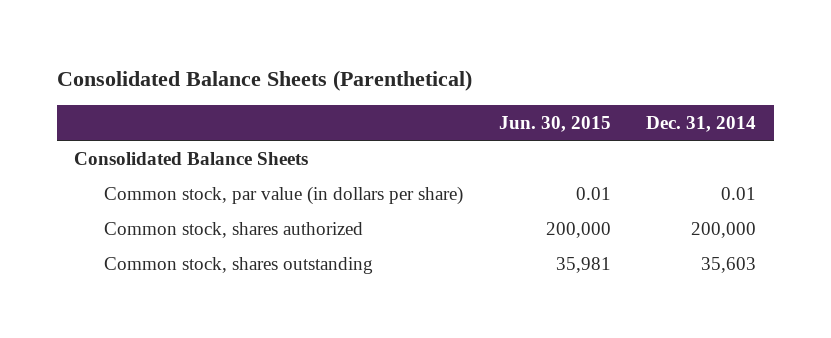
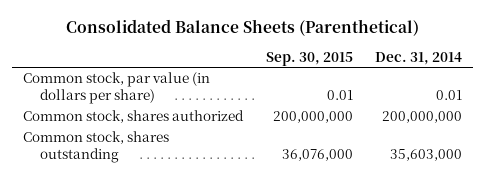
[498,116,611,133] Jun. 30, 2015 -> none
none -> [265,51,353,66] Sep. 30, 2015
[74,151,309,165] Consolidated Balance Sheets -> none
[691,221,757,238] 200,000 -> [381,111,462,124] 200,000,000
[701,256,757,273] 35,603 -> [389,149,462,162] 35,603,000

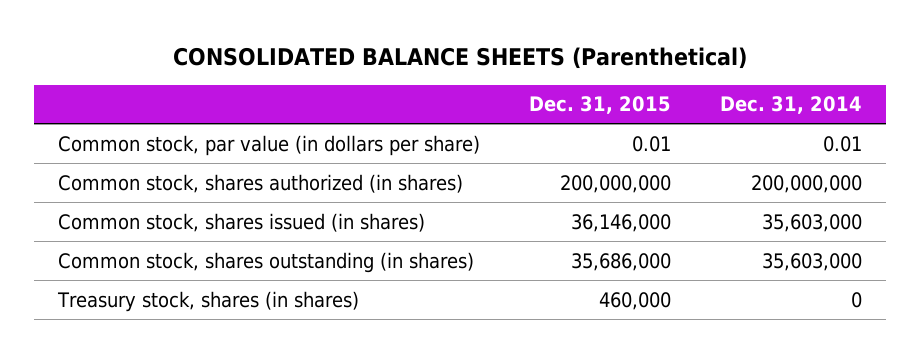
[65,19,419,37] Consolidated Balance Sheets (Parenthetical) -> [173,46,748,69] CONSOLIDATED BALANCE SHEETS (Parenthetical)
[265,51,353,66] Sep. 30, 2015 -> none
none -> [529,96,672,115] Dec. 31, 2015
[23,110,245,124] Common stock, shares authorized -> [58,173,464,193] Common stock, shares authorized (in shares)
none -> [58,212,426,232] Common stock, shares issued (in shares)
[23,131,170,164] Common stock, shares outstanding -> [58,251,475,273] Common stock, shares outstanding (in shares)
none -> [57,290,360,312] Treasury stock, shares (in shares)

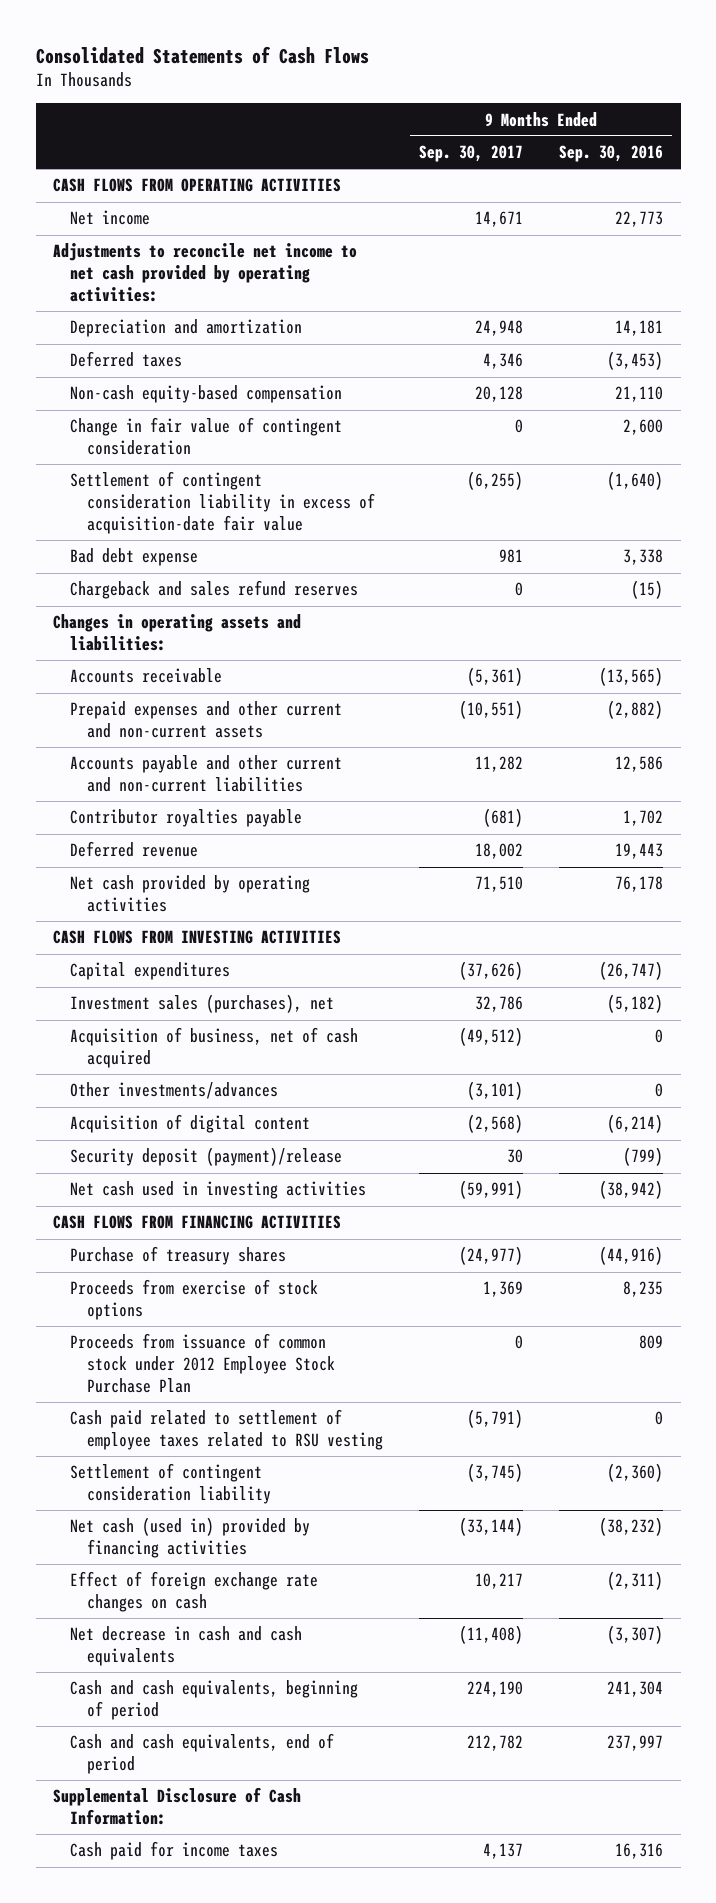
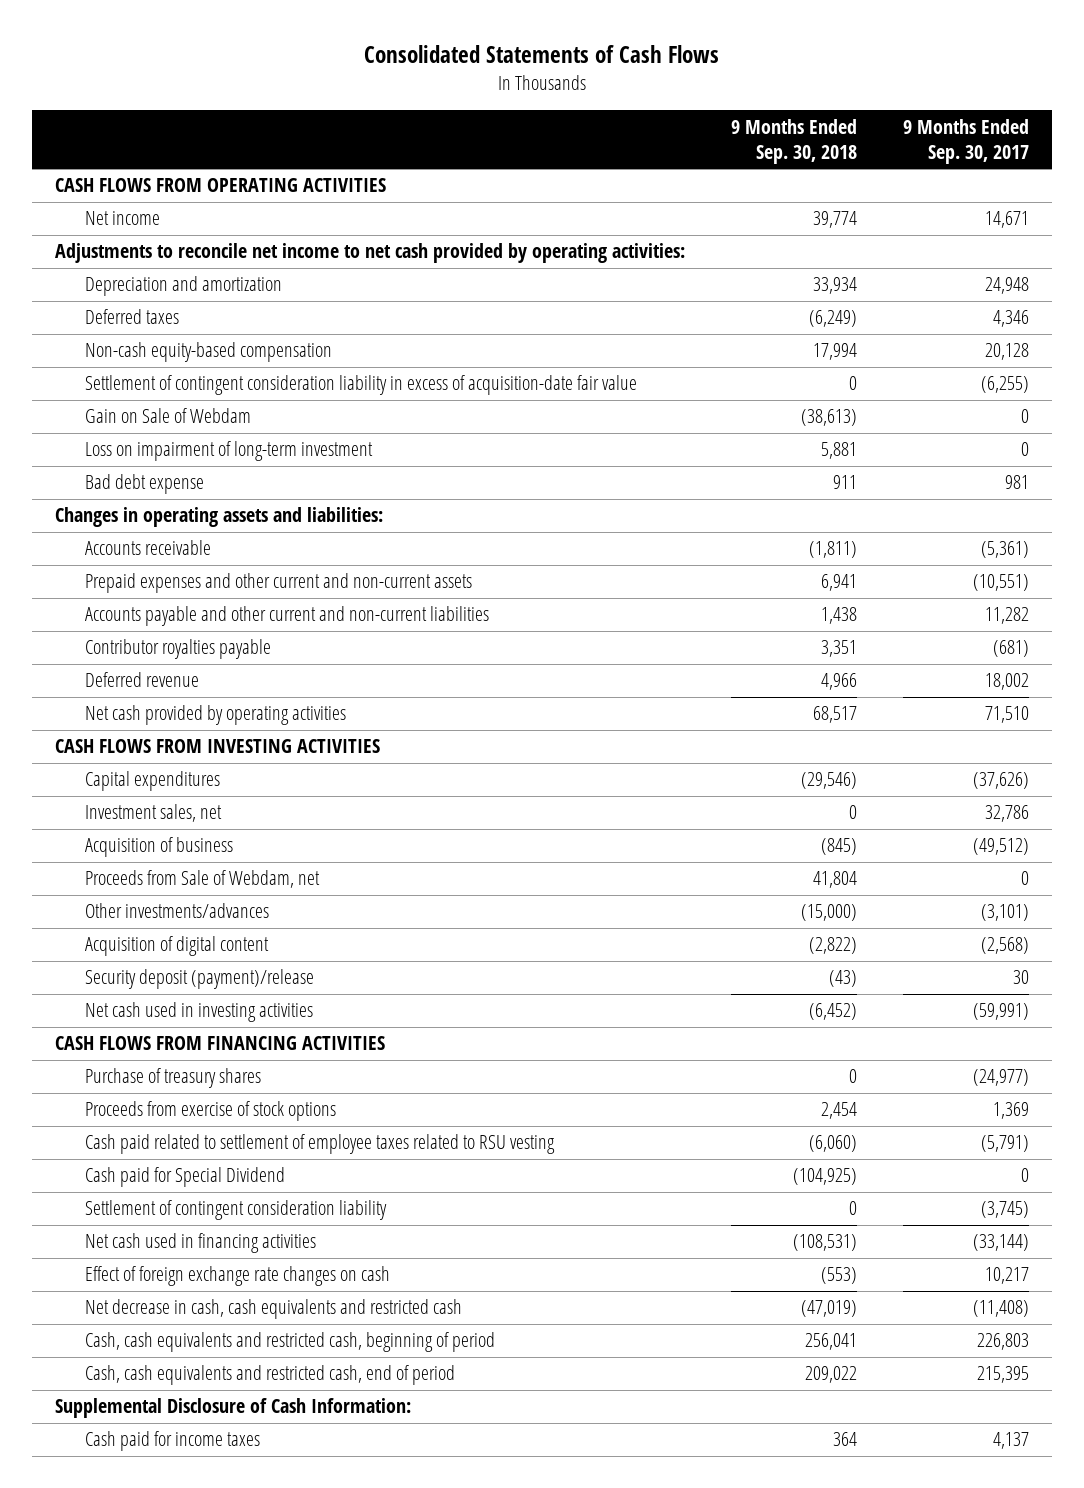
[558,145,663,163] Sep. 30, 2016 -> none
none -> [730,118,857,165] 9 Months Ended Sep. 30, 2018
[70,417,343,456] Change in fair value of contingent consideration -> none
none -> [84,408,251,424] Gain on Sale of Webdam
none -> [84,441,373,462] Loss on impairment of long-term investment
[70,580,359,600] Chargeback and sales refund reserves -> none
[70,994,335,1014] Investment sales (purchases), net -> [84,804,222,823] Investment sales, net
[70,1027,359,1069] Acquisition of business, net of cash acquired -> [84,837,233,858] Acquisition of business
none -> [84,870,320,889] Proceeds from Sale of Webdam, net
[70,1333,336,1394] Proceeds from issuance of common stock under 2012 Employee Stock Purchase Plan -> none
none -> [84,1167,285,1188] Cash paid for Special Dividend
[70,1517,311,1559] Net cash (used in) provided by financing activities -> [84,1233,316,1254] Net cash used in financing activities
[70,1626,303,1667] Net decrease in cash and cash equivalents -> [84,1299,462,1320] Net decrease in cash, cash equivalents and restricted cash
[70,1680,359,1721] Cash and cash equivalents, beginning of period -> [84,1332,495,1353] Cash, cash equivalents and restricted cash, beginning of period
[467,1681,524,1698] 224,190 -> [976,1333,1029,1351] 226,803
[70,1733,335,1775] Cash and cash equivalents, end of period -> [84,1365,455,1386] Cash, cash equivalents and restricted cash, end of period
[467,1735,524,1752] 212,782 -> [976,1366,1029,1384] 215,395

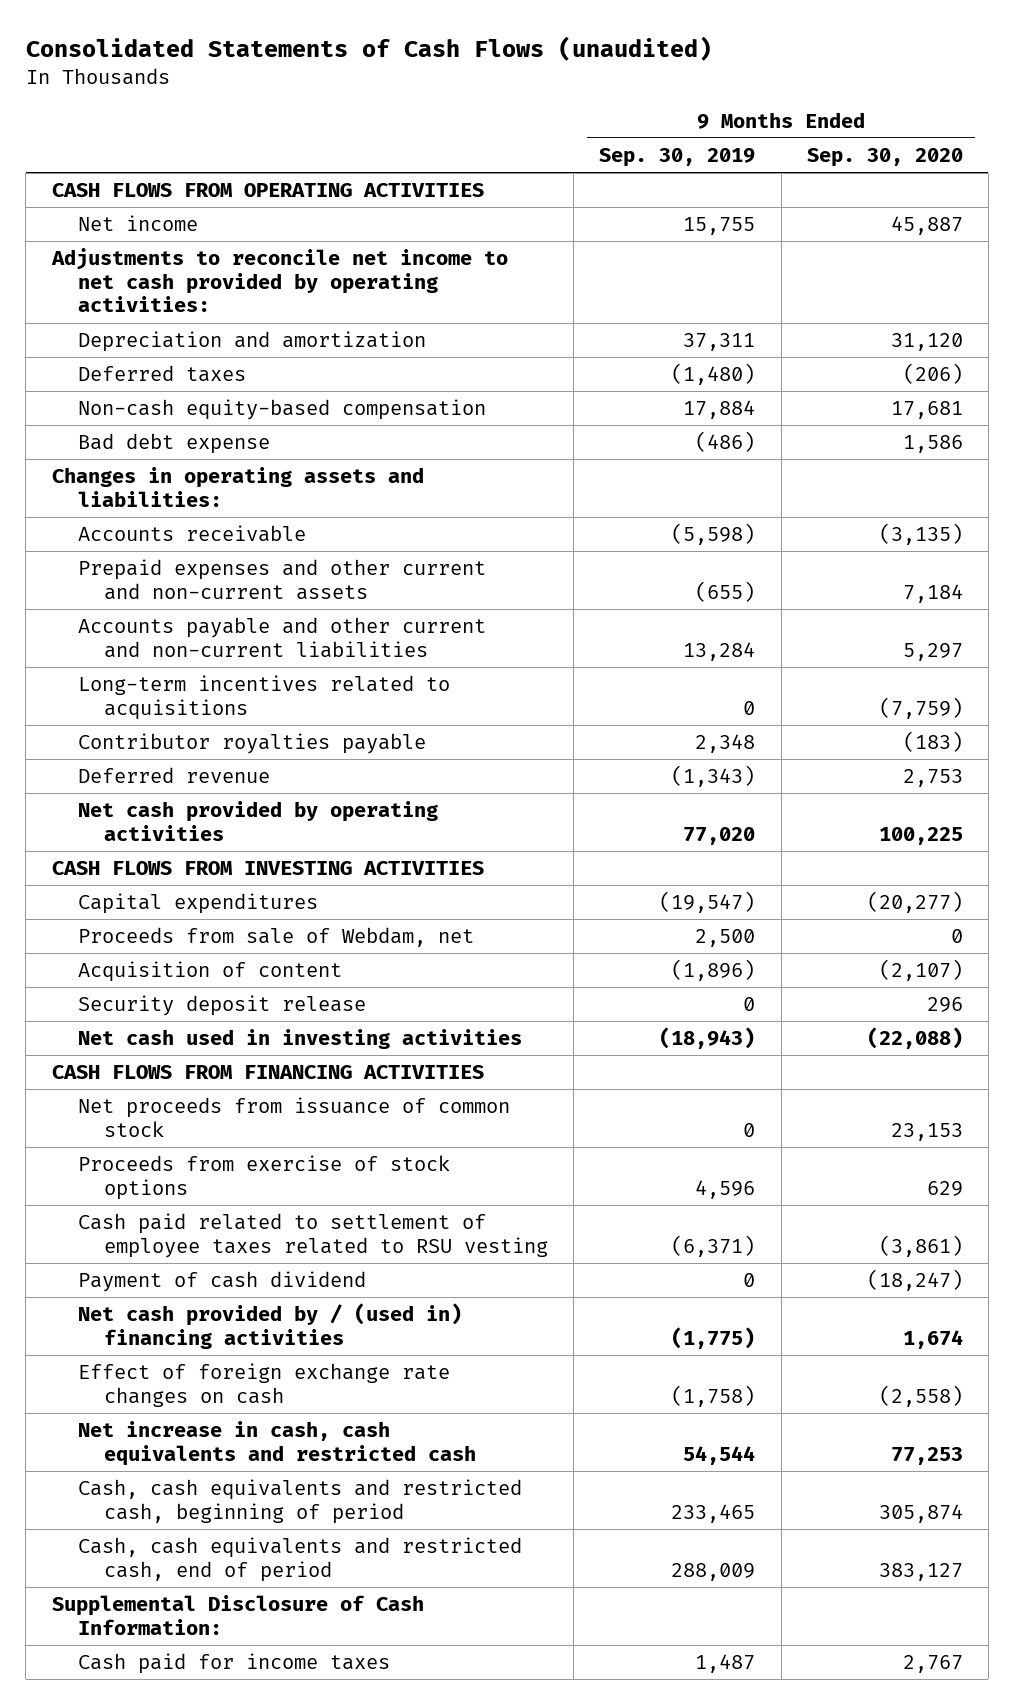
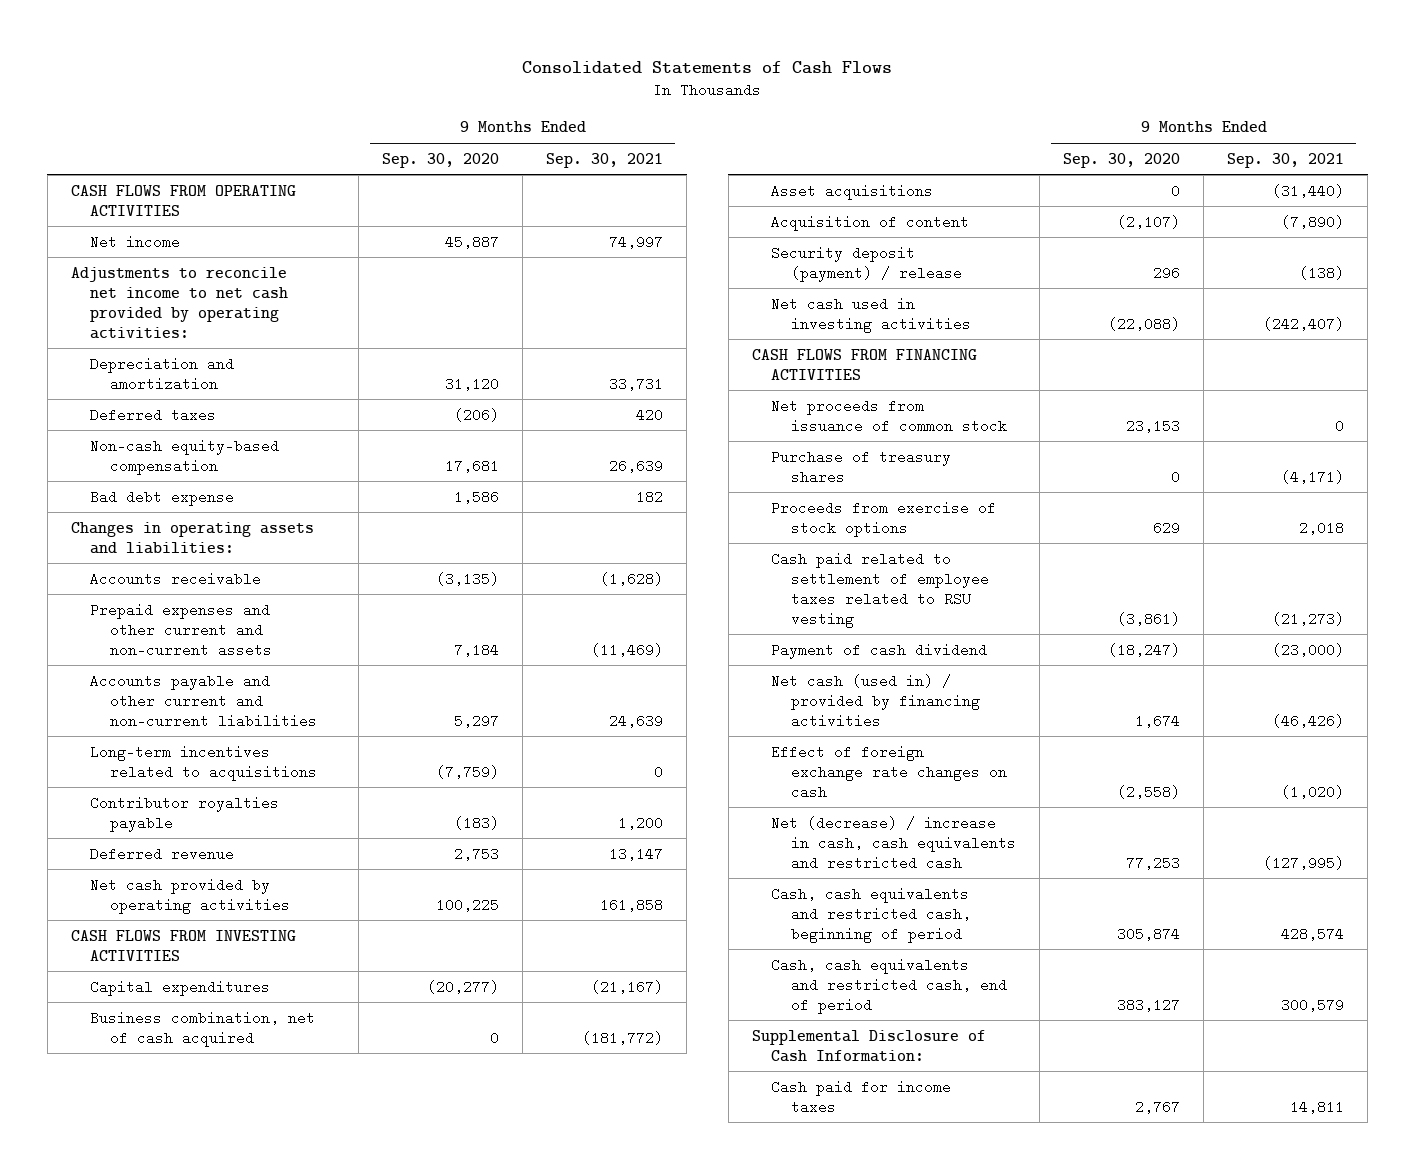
[25,35,712,61] Consolidated Statements of Cash Flows (unaudited) -> [522,60,893,74] Consolidated Statements of Cash Flows
[599,148,756,168] Sep. 30, 2019 -> none
none -> [546,152,664,168] Sep. 30, 2021
[77,927,474,948] Proceeds from sale of Webdam, net -> none
none -> [90,1010,316,1047] Business combination, net of cash acquired
none -> [771,183,934,200] Asset acquisitions
[77,995,366,1017] Security deposit release -> [771,245,963,282] Security deposit (payment) / release
none -> [771,449,952,484] Purchase of treasury shares
[77,1303,462,1349] Net cash provided by / (used in) financing activities -> [771,673,981,728] Net cash (used in) / provided by financing activities
[77,1421,477,1466] Net increase in cash, cash equivalents and restricted cash -> [771,815,1017,870] Net (decrease) / increase in cash, cash equivalents and restricted cash

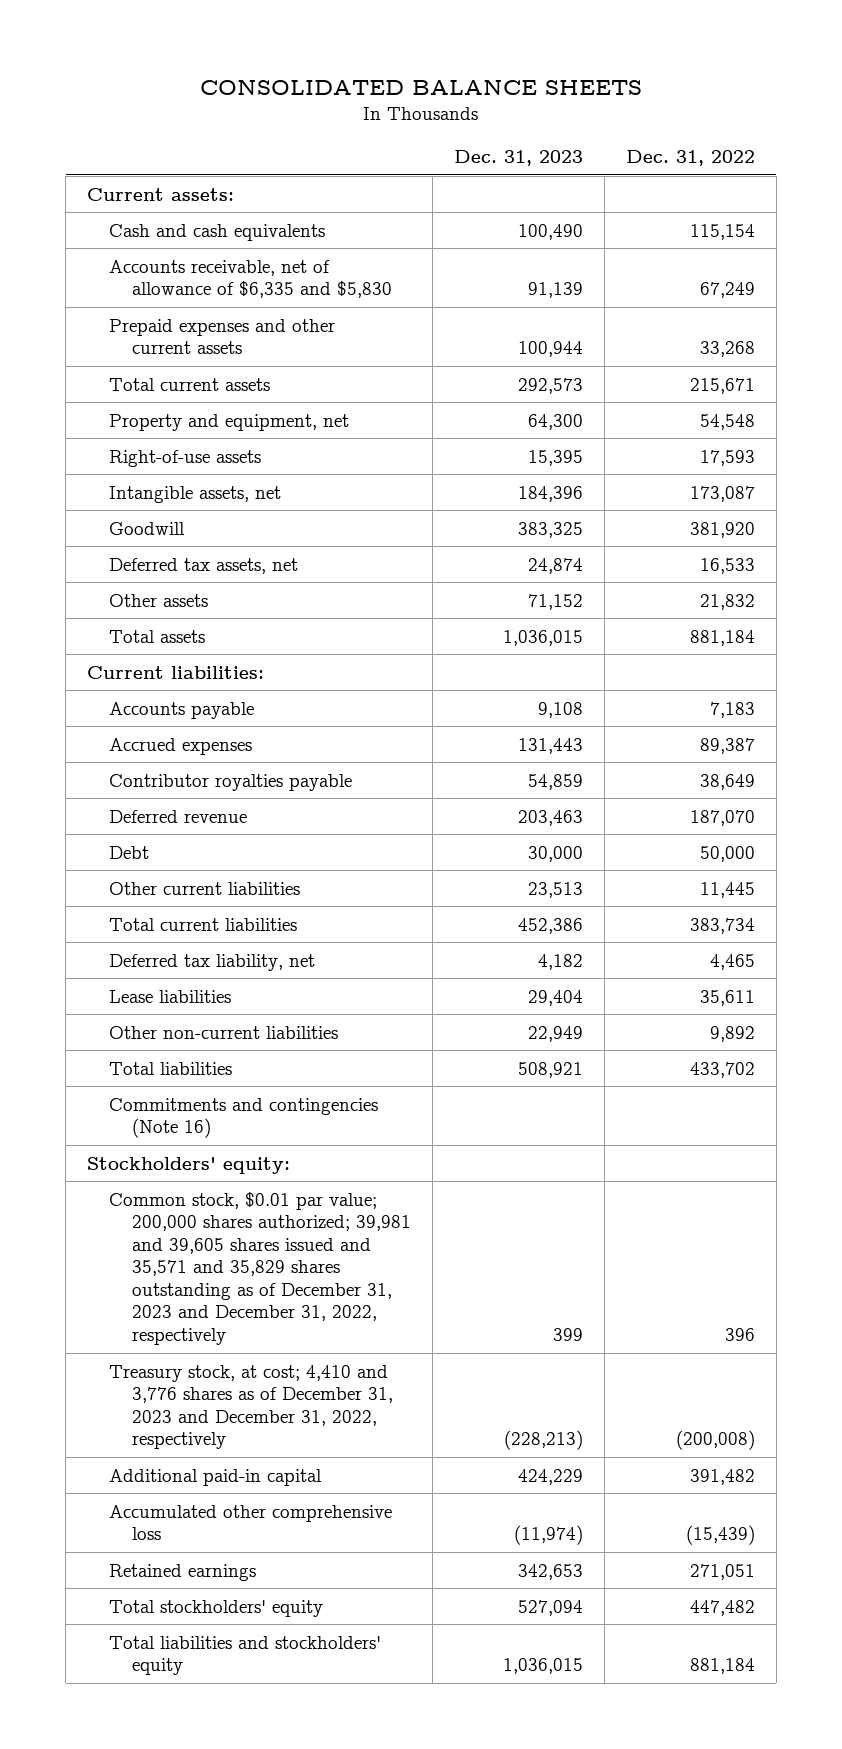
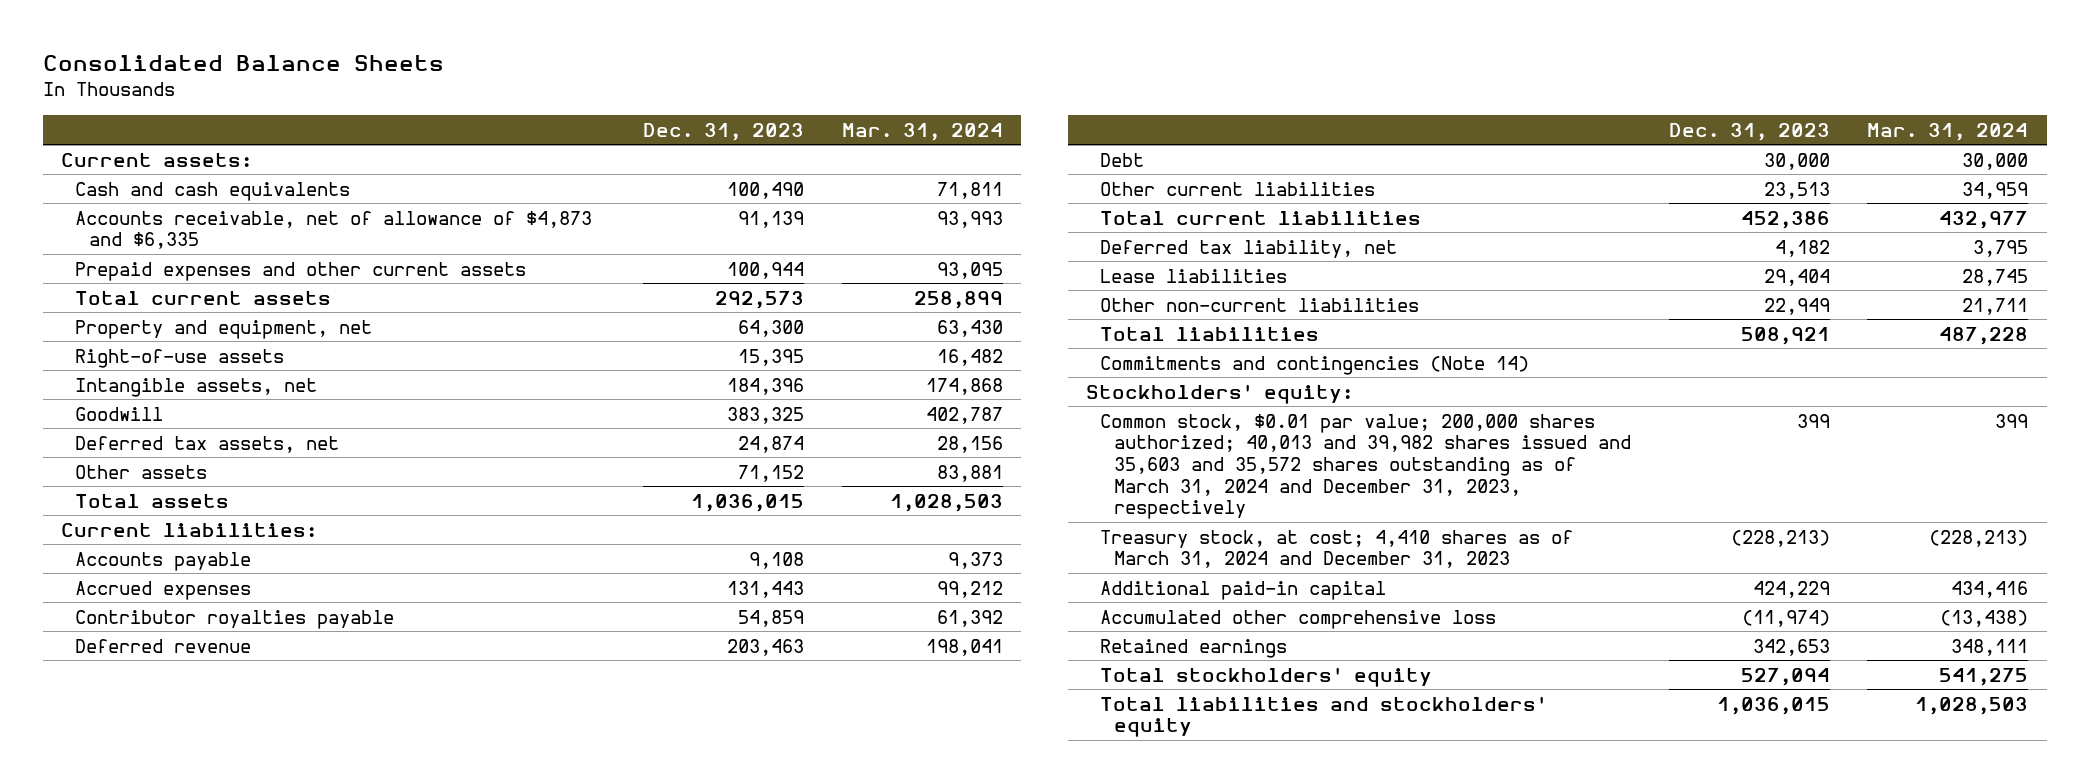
[200,79,643,95] CONSOLIDATED BALANCE SHEETS -> [42,55,444,72] Consolidated Balance Sheets
[625,150,755,167] Dec. 31, 2022 -> none
none -> [841,122,1003,141] Mar. 31, 2024
[109,259,392,299] Accounts receivable, net of allowance of $6,335 and $5,830 -> [75,210,593,250] Accounts receivable, net of allowance of $4,873 and $6,335
[109,1097,379,1139] Commitments and contingencies (Note 16) -> [1100,355,1530,375] Commitments and contingencies (Note 14)
[109,1191,411,1346] Common stock, $0.01 par value; 200,000 shares authorized; 39,981 and 39,605 shares issued and 35,571 and 35,829 shares outstanding as of December 31, 2023 and December 31, 2022, respectively -> [1100,413,1632,520] Common stock, $0.01 par value; 200,000 shares authorized; 40,013 and 39,982 shares issued and 35,603 and 35,572 shares outstanding as of March 31, 2024 and December 31, 2023, respectively
[109,1364,393,1450] Treasury stock, at cost; 4,410 and 3,776 shares as of December 31, 2023 and December 31, 2022, respectively -> [1100,529,1574,569] Treasury stock, at cost; 4,410 shares as of March 31, 2024 and December 31, 2023

